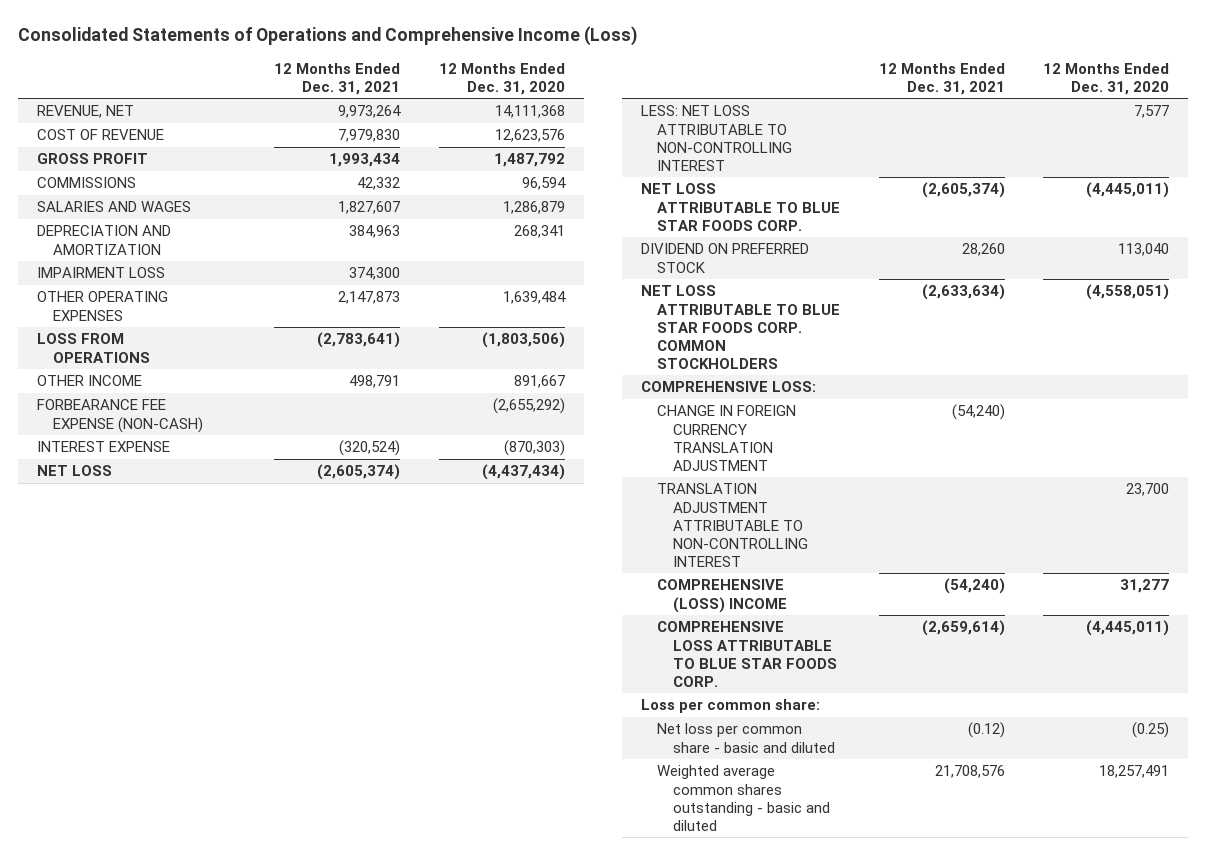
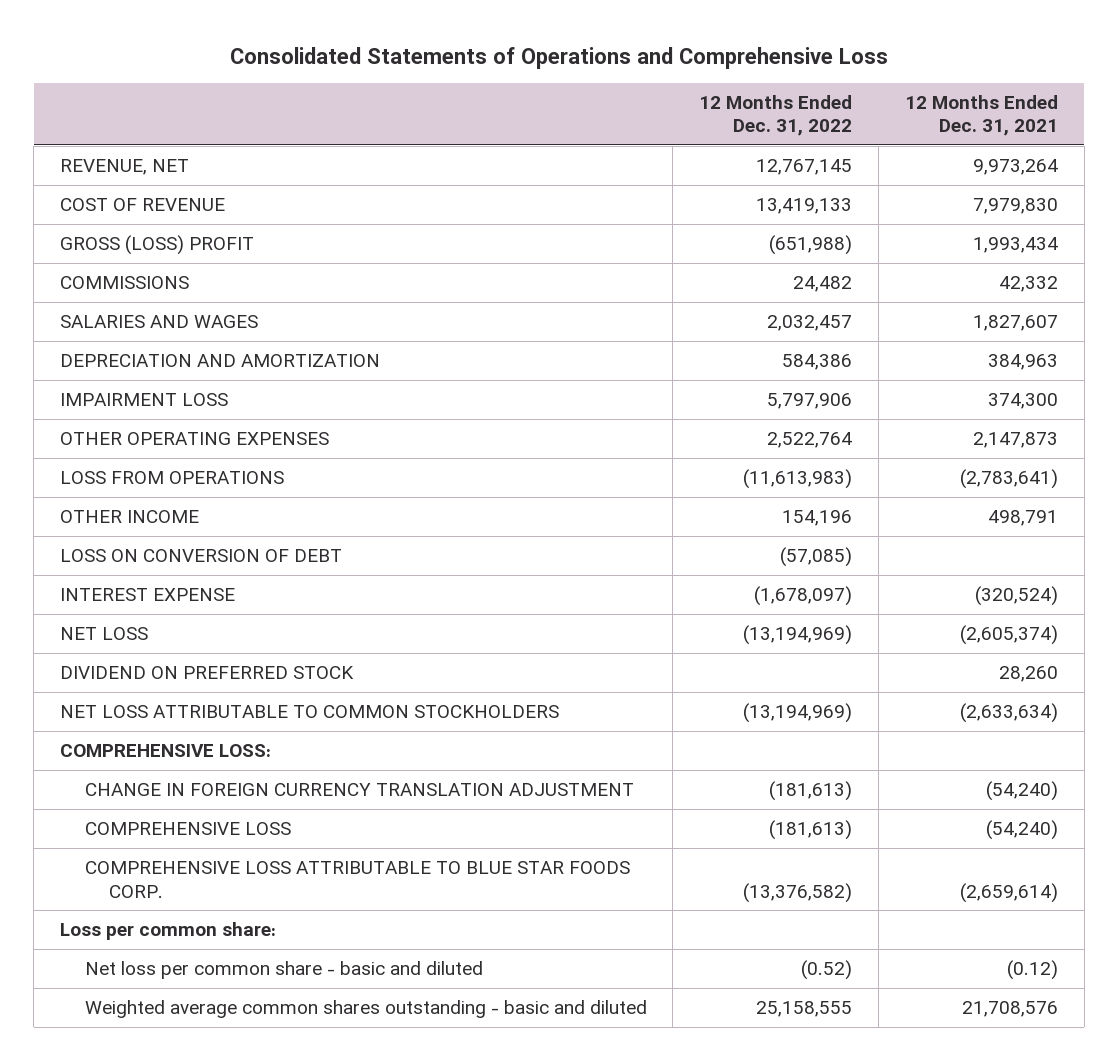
[17,26,637,47] Consolidated Statements of Operations and Comprehensive Income (Loss) -> [229,46,888,69] Consolidated Statements of Operations and Comprehensive Loss
[438,62,565,95] 12 Months Ended Dec. 31, 2020 -> none
none -> [699,94,853,137] 12 Months Ended Dec. 31, 2022
[36,153,148,165] GROSS PROFIT -> [60,235,255,256] GROSS (LOSS) PROFIT
[36,399,203,433] FORBEARANCE FEE EXPENSE (NON-CASH) -> none
none -> [60,549,343,563] LOSS ON CONVERSION OF DEBT
[641,105,793,171] LESS: NET LOSS ATTRIBUTABLE TO NON-CONTROLLING INTEREST -> none
[641,183,841,231] NET LOSS ATTRIBUTABLE TO BLUE STAR FOODS CORP. -> none
[641,285,841,369] NET LOSS ATTRIBUTABLE TO BLUE STAR FOODS CORP. COMMON STOCKHOLDERS -> [60,705,560,719] NET LOSS ATTRIBUTABLE TO COMMON STOCKHOLDERS
[657,483,809,567] TRANSLATION ADJUSTMENT ATTRIBUTABLE TO NON-CONTROLLING INTEREST -> none
[657,579,788,613] COMPREHENSIVE (LOSS) INCOME -> [84,822,291,836] COMPREHENSIVE LOSS

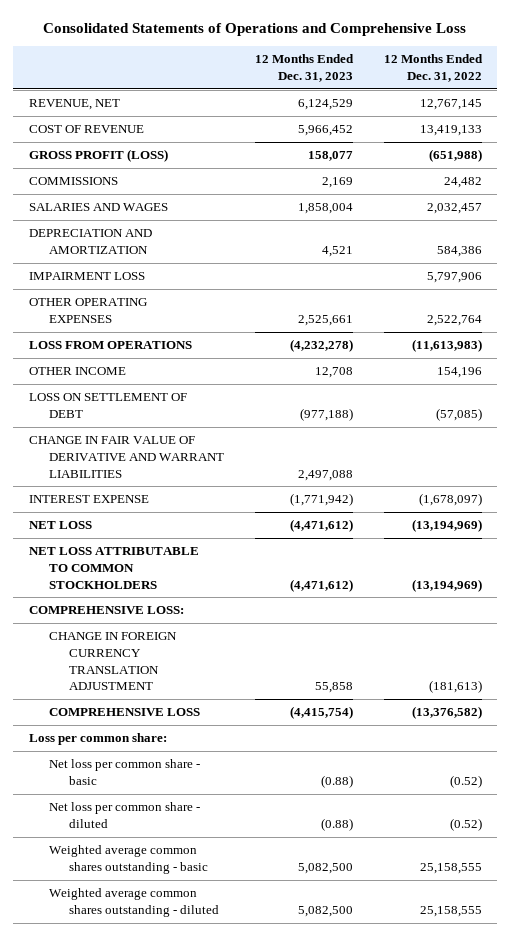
[904,94,1058,137] 12 Months Ended Dec. 31, 2021 -> none
none -> [254,54,354,82] 12 Months Ended Dec. 31, 2023
[60,235,255,256] GROSS (LOSS) PROFIT -> [28,149,168,163] GROSS PROFIT (LOSS)
[60,549,343,563] LOSS ON CONVERSION OF DEBT -> [28,393,187,418] LOSS ON SETTLEMENT OF DEBT
none -> [28,436,224,478] CHANGE IN FAIR VALUE OF DERIVATIVE AND WARRANT LIABILITIES
[60,666,355,680] DIVIDEND ON PREFERRED STOCK -> none
[84,861,630,898] COMPREHENSIVE LOSS ATTRIBUTABLE TO BLUE STAR FOODS CORP. -> none
[769,820,853,841] (181,613) -> [411,706,482,720] (13,376,582)
[84,961,483,980] Net loss per common share - basic and diluted -> [48,759,200,785] Net loss per common share - basic
none -> [48,802,200,828] Net loss per common share - diluted
[84,1000,647,1019] Weighted average common shares outstanding - basic and diluted -> [48,845,208,874] Weighted average common shares outstanding - basic
none -> [48,888,219,917] Weighted average common shares outstanding - diluted

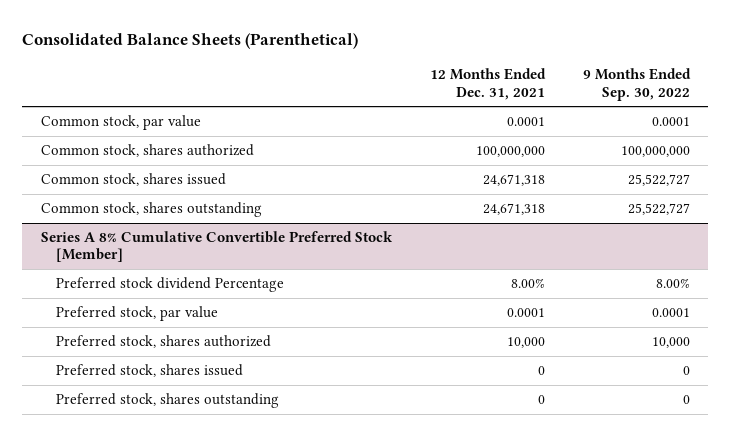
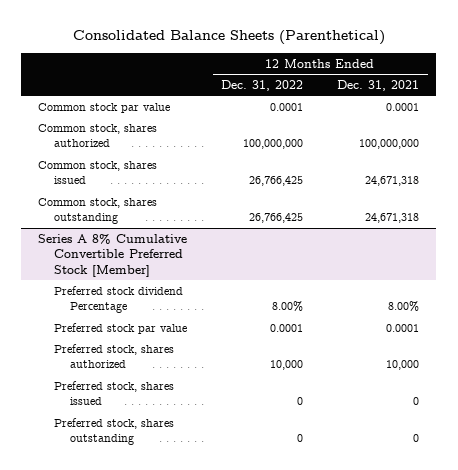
[582,68,691,101] 9 Months Ended Sep. 30, 2022 -> none
none -> [221,79,304,91] Dec. 31, 2022
[41,115,202,131] Common stock, par value -> [38,102,171,113] Common stock par value
[56,306,219,322] Preferred stock, par value -> [54,322,188,334] Preferred stock par value

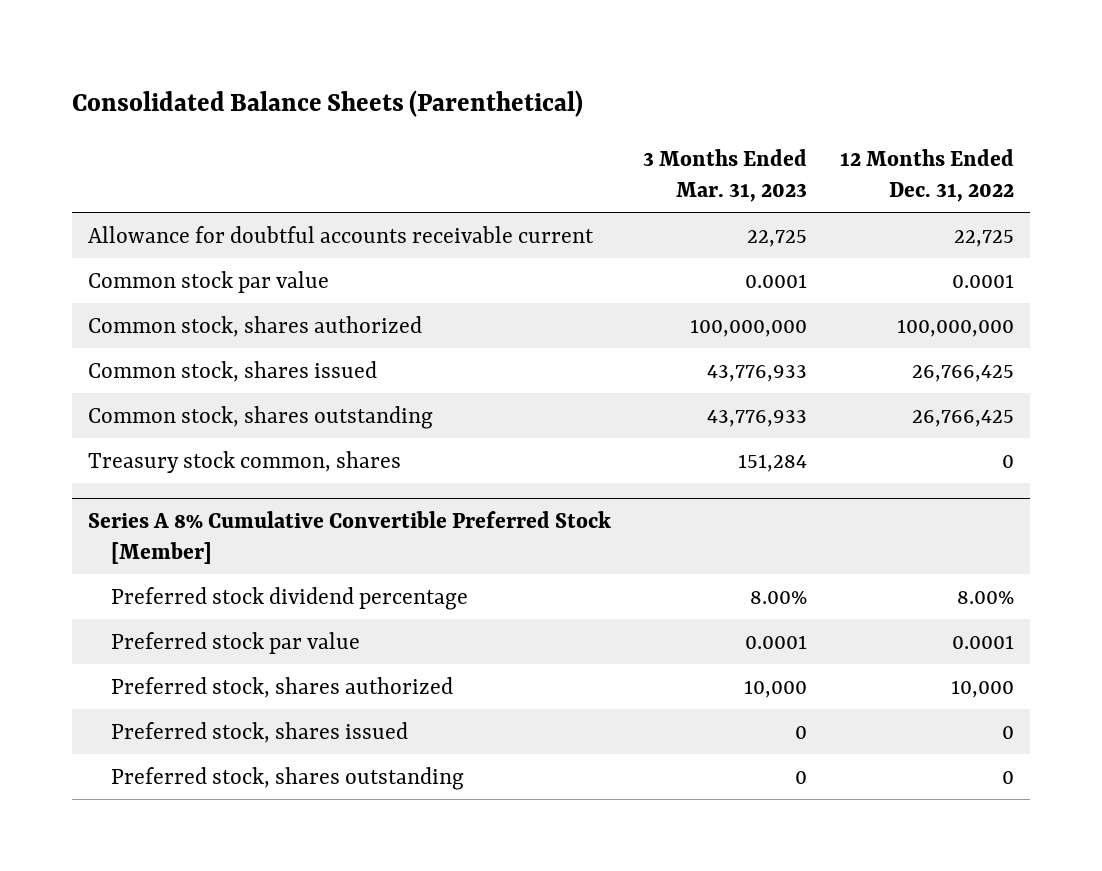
[337,79,420,91] Dec. 31, 2021 -> none
none -> [643,149,808,202] 3 Months Ended Mar. 31, 2023
none -> [88,225,595,243] Allowance for doubtful accounts receivable current
none -> [88,450,402,473] Treasury stock common, shares
[54,285,184,314] Preferred stock dividend Percentage -> [111,586,469,610] Preferred stock dividend percentage

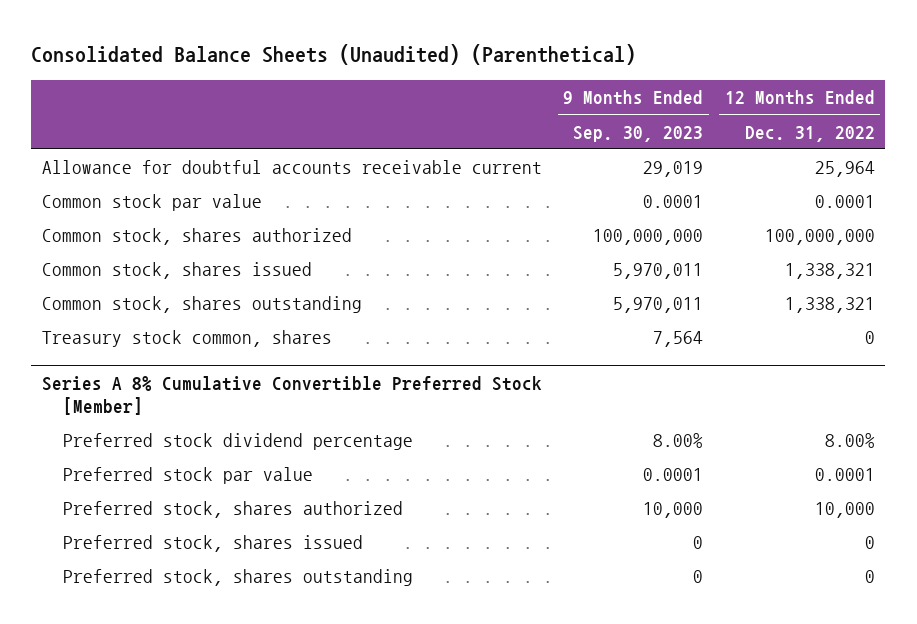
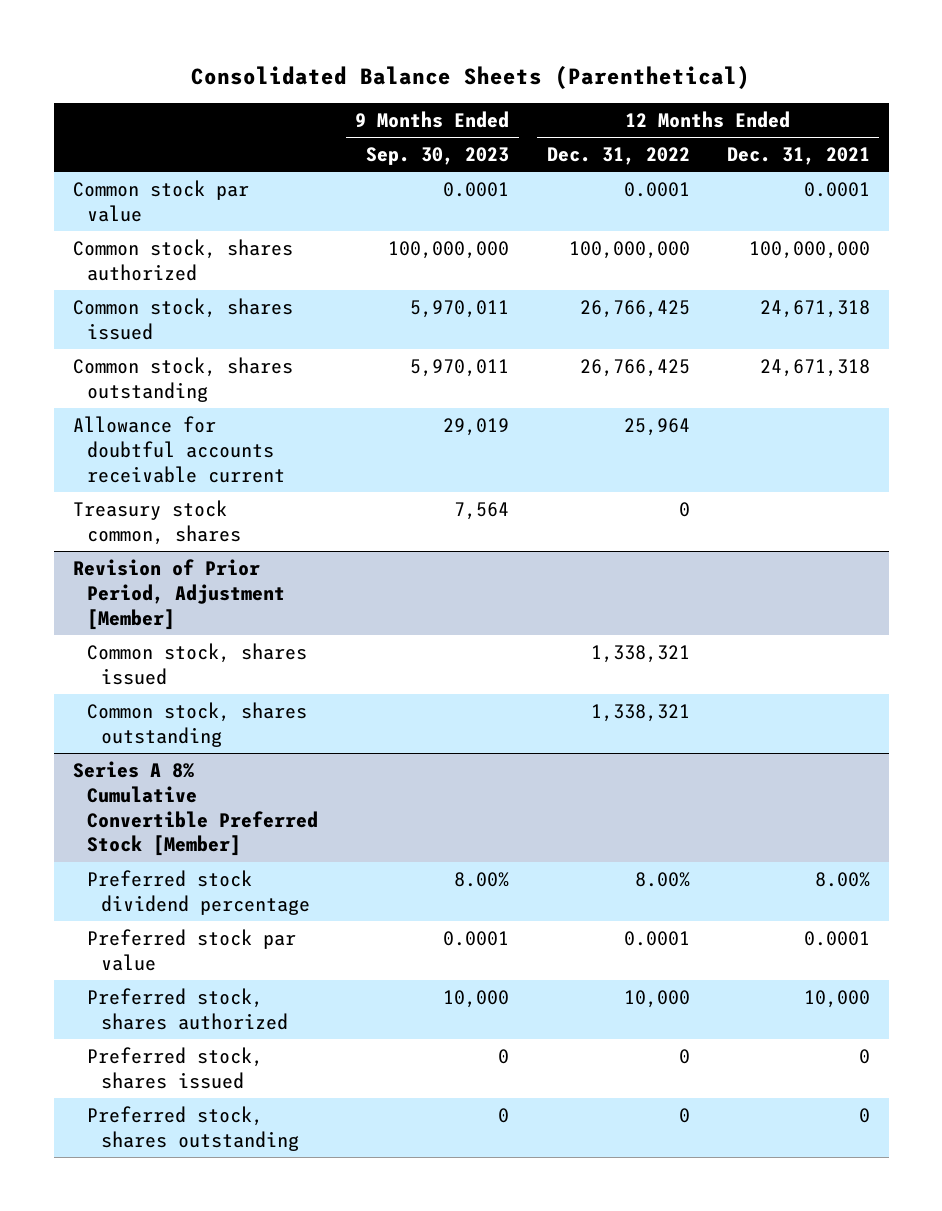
[31,44,637,66] Consolidated Balance Sheets (Unaudited) (Parenthetical) -> [191,65,751,89] Consolidated Balance Sheets (Parenthetical)
none -> [726,146,870,165] Dec. 31, 2021
[784,263,875,280] 1,338,321 -> [579,299,690,318] 26,766,425
[784,297,875,314] 1,338,321 -> [579,358,690,377] 26,766,425
[41,160,542,175] Allowance for doubtful accounts receivable current -> [72,415,285,483] Allowance for doubtful accounts receivable current
none -> [72,558,285,630] Revision of Prior Period, Adjustment [Member]
none -> [86,642,307,685] Common stock, shares issued
none -> [86,701,307,747] Common stock, shares outstanding

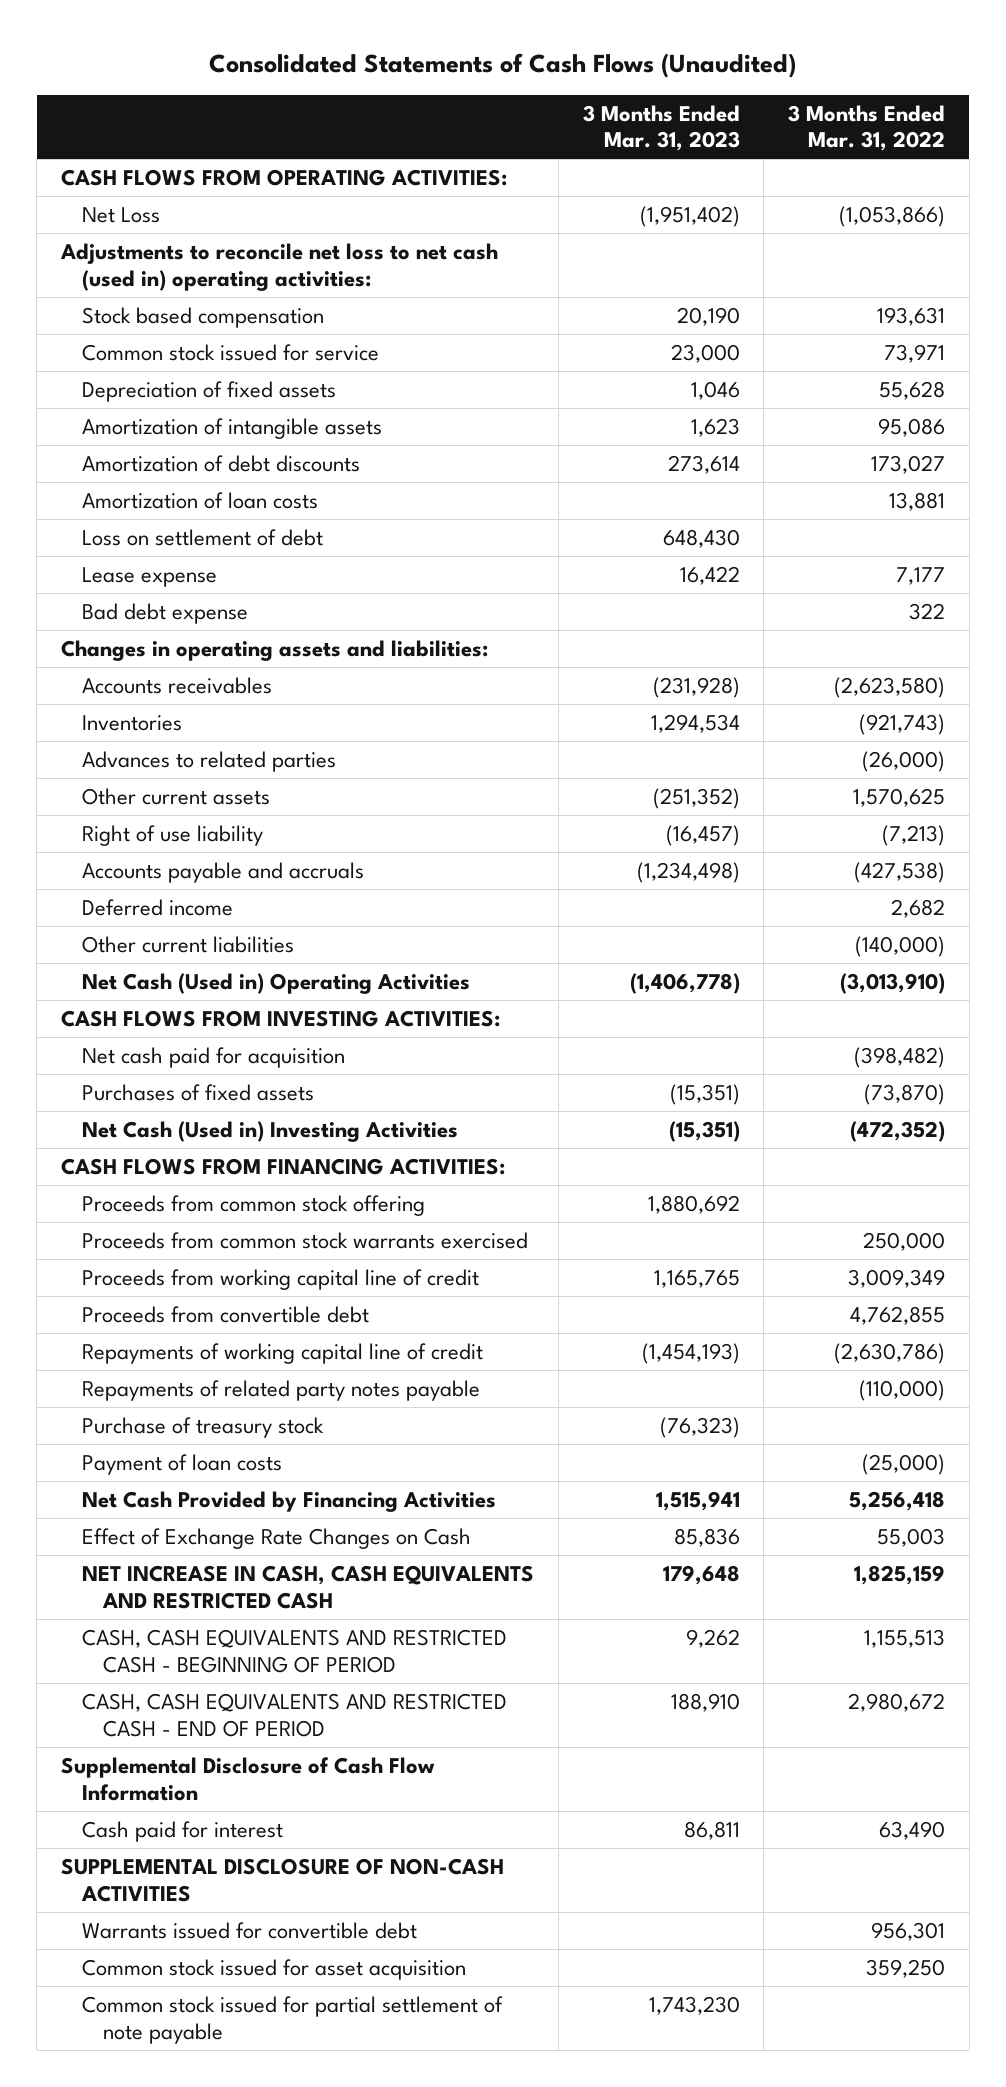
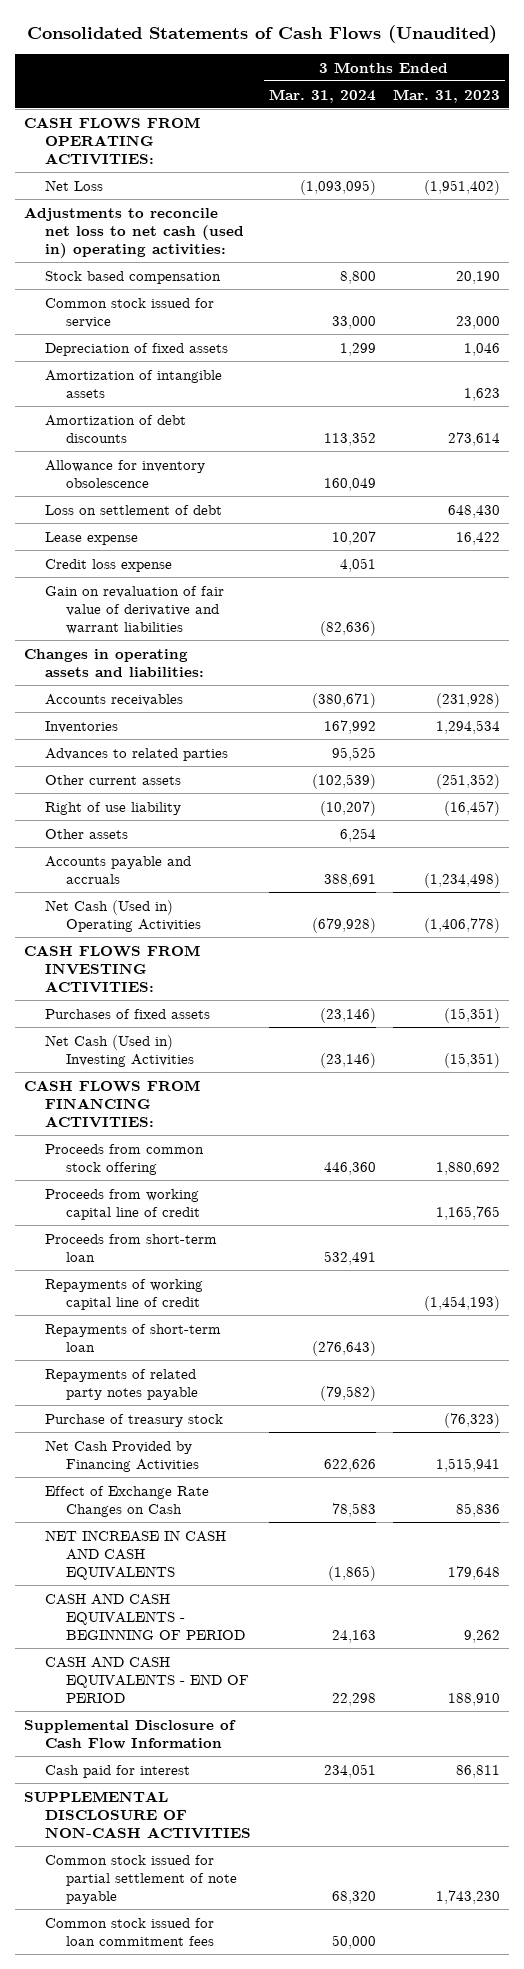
[788,104,946,152] 3 Months Ended Mar. 31, 2022 -> none
none -> [268,88,376,103] Mar. 31, 2024
[82,491,319,509] Amortization of loan costs -> none
none -> [45,459,206,488] Allowance for inventory obsolescence
[82,602,249,624] Bad debt expense -> none
none -> [45,558,173,572] Credit loss expense
none -> [45,585,225,634] Gain on revaluation of fair value of derivative and warrant liabilities
none -> [45,828,129,839] Other assets
[82,898,234,916] Deferred income -> none
[82,935,295,953] Other current liabilities -> none
[82,1046,346,1068] Net cash paid for acquisition -> none
[82,1231,529,1249] Proceeds from common stock warrants exercised -> none
[82,1305,370,1323] Proceeds from convertible debt -> none
none -> [45,1233,218,1262] Proceeds from short-term loan
none -> [45,1323,222,1352] Repayments of short-term loan
[82,1453,283,1475] Payment of loan costs -> none
[82,1564,535,1609] NET INCREASE IN CASH, CASH EQUIVALENTS AND RESTRICTED CASH -> [45,1529,227,1580] NET INCREASE IN CASH AND CASH EQUIVALENTS
[82,1628,508,1673] CASH, CASH EQUIVALENTS AND RESTRICTED CASH - BEGINNING OF PERIOD -> [45,1592,246,1640] CASH AND CASH EQUIVALENTS - BEGINNING OF PERIOD
[82,1692,508,1737] CASH, CASH EQUIVALENTS AND RESTRICTED CASH - END OF PERIOD -> [45,1655,250,1703] CASH AND CASH EQUIVALENTS - END OF PERIOD
[82,1921,418,1939] Warrants issued for convertible debt -> none
[82,1958,467,1980] Common stock issued for asset acquisition -> none
none -> [45,1917,215,1946] Common stock issued for loan commitment fees

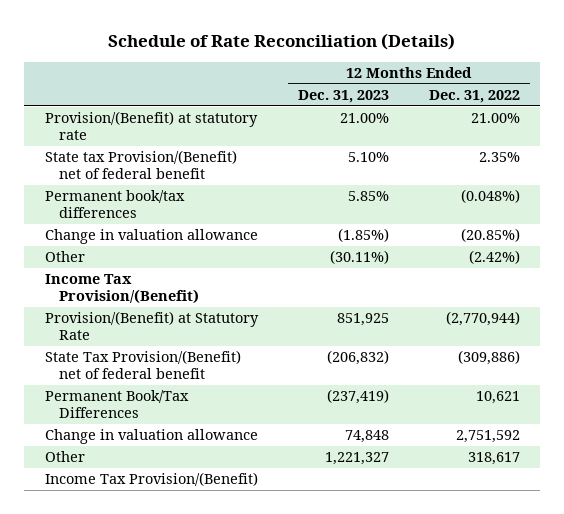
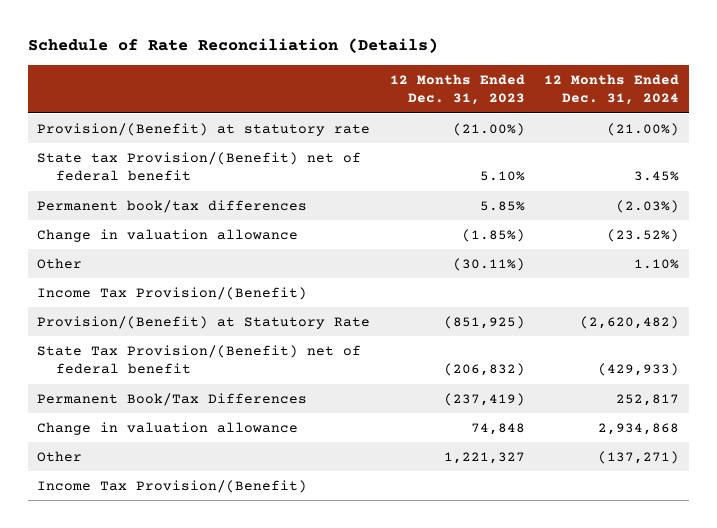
[428,90,520,104] Dec. 31, 2022 -> none
none -> [544,73,680,106] 12 Months Ended Dec. 31, 2024
[339,113,389,124] 21.00% -> [452,122,525,136] (21.00%)
[336,313,389,327] 851,925 -> [443,315,525,329] (851,925)

